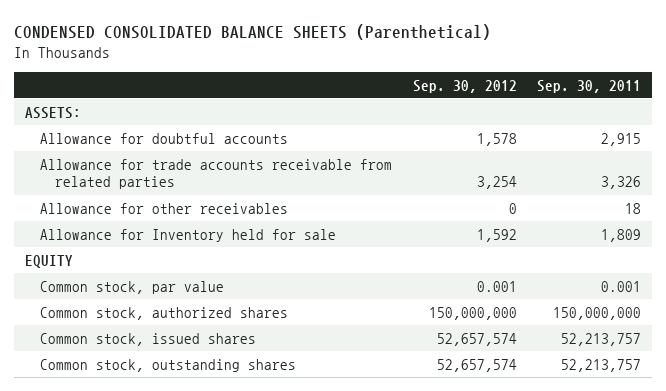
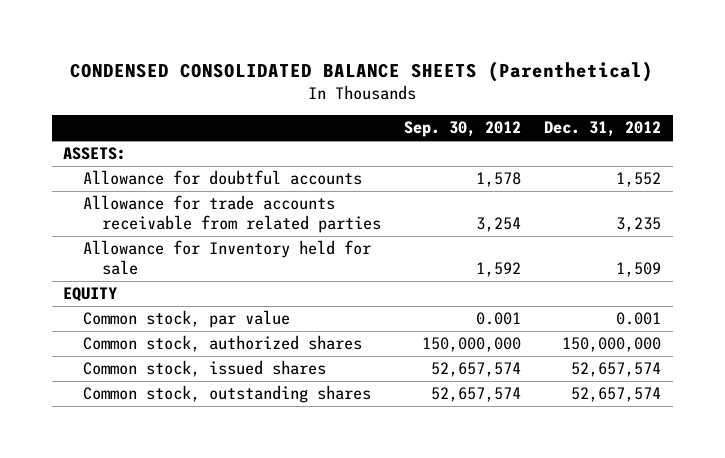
[537,79,642,93] Sep. 30, 2011 -> none
none -> [544,121,662,138] Dec. 31, 2012
[39,202,288,214] Allowance for other receivables -> none

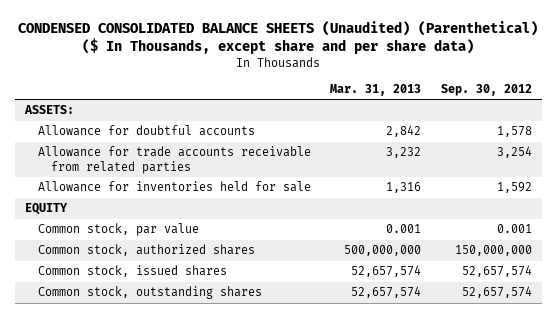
[70,61,654,83] CONDENSED CONSOLIDATED BALANCE SHEETS (Parenthetical) -> [18,21,539,55] CONDENSED CONSOLIDATED BALANCE SHEETS (Unaudited) (Parenthetical) ($ In Thousands, except share and per share data)
[544,121,662,138] Dec. 31, 2012 -> none
none -> [330,83,422,96] Mar. 31, 2013
[82,240,371,275] Allowance for Inventory held for sale -> [37,181,311,193] Allowance for inventories held for sale

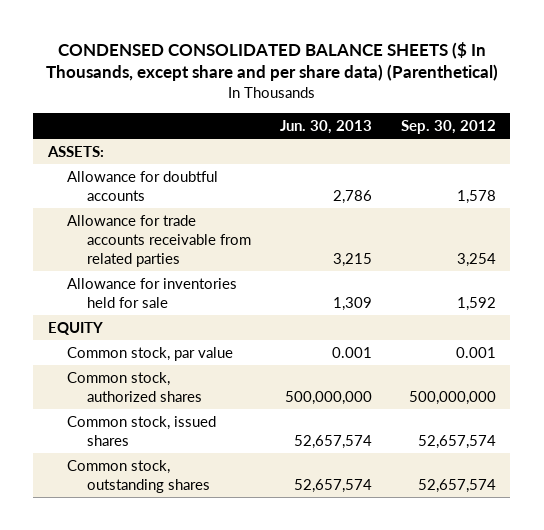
[18,21,539,55] CONDENSED CONSOLIDATED BALANCE SHEETS (Unaudited) (Parenthetical) ($ In Thousands, except share and per share data) -> [45,41,498,82] CONDENSED CONSOLIDATED BALANCE SHEETS ($ In Thousands, except share and per share data) (Parenthetical)
[330,83,422,96] Mar. 31, 2013 -> none
none -> [279,119,372,134] Jun. 30, 2013
[454,245,532,257] 150,000,000 -> [408,390,496,405] 500,000,000

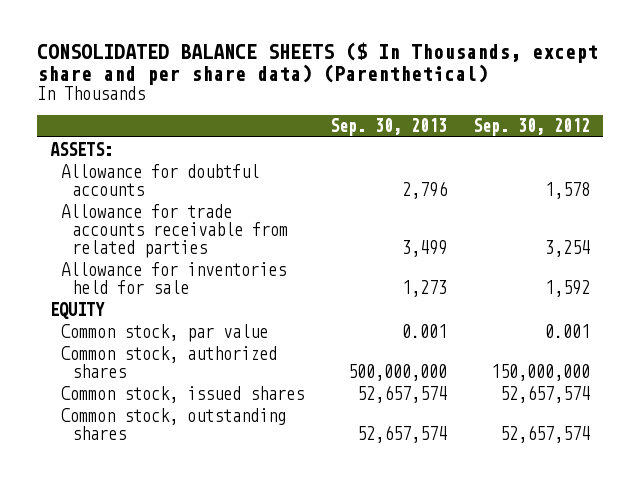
[45,41,498,82] CONDENSED CONSOLIDATED BALANCE SHEETS ($ In Thousands, except share and per share data) (Parenthetical) -> [37,42,599,86] CONSOLIDATED BALANCE SHEETS ($ In Thousands, except share and per share data) (Parenthetical)
[279,119,372,134] Jun. 30, 2013 -> none
none -> [330,118,448,137] Sep. 30, 2013
[408,390,496,405] 500,000,000 -> [491,363,591,381] 150,000,000

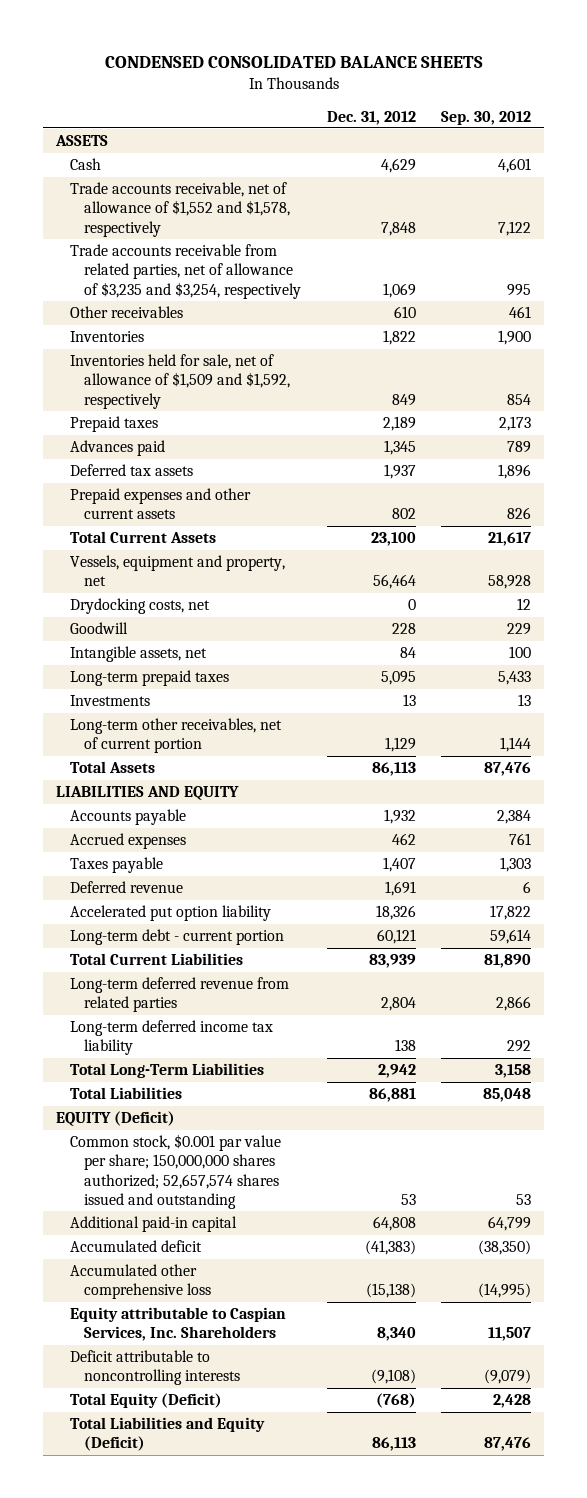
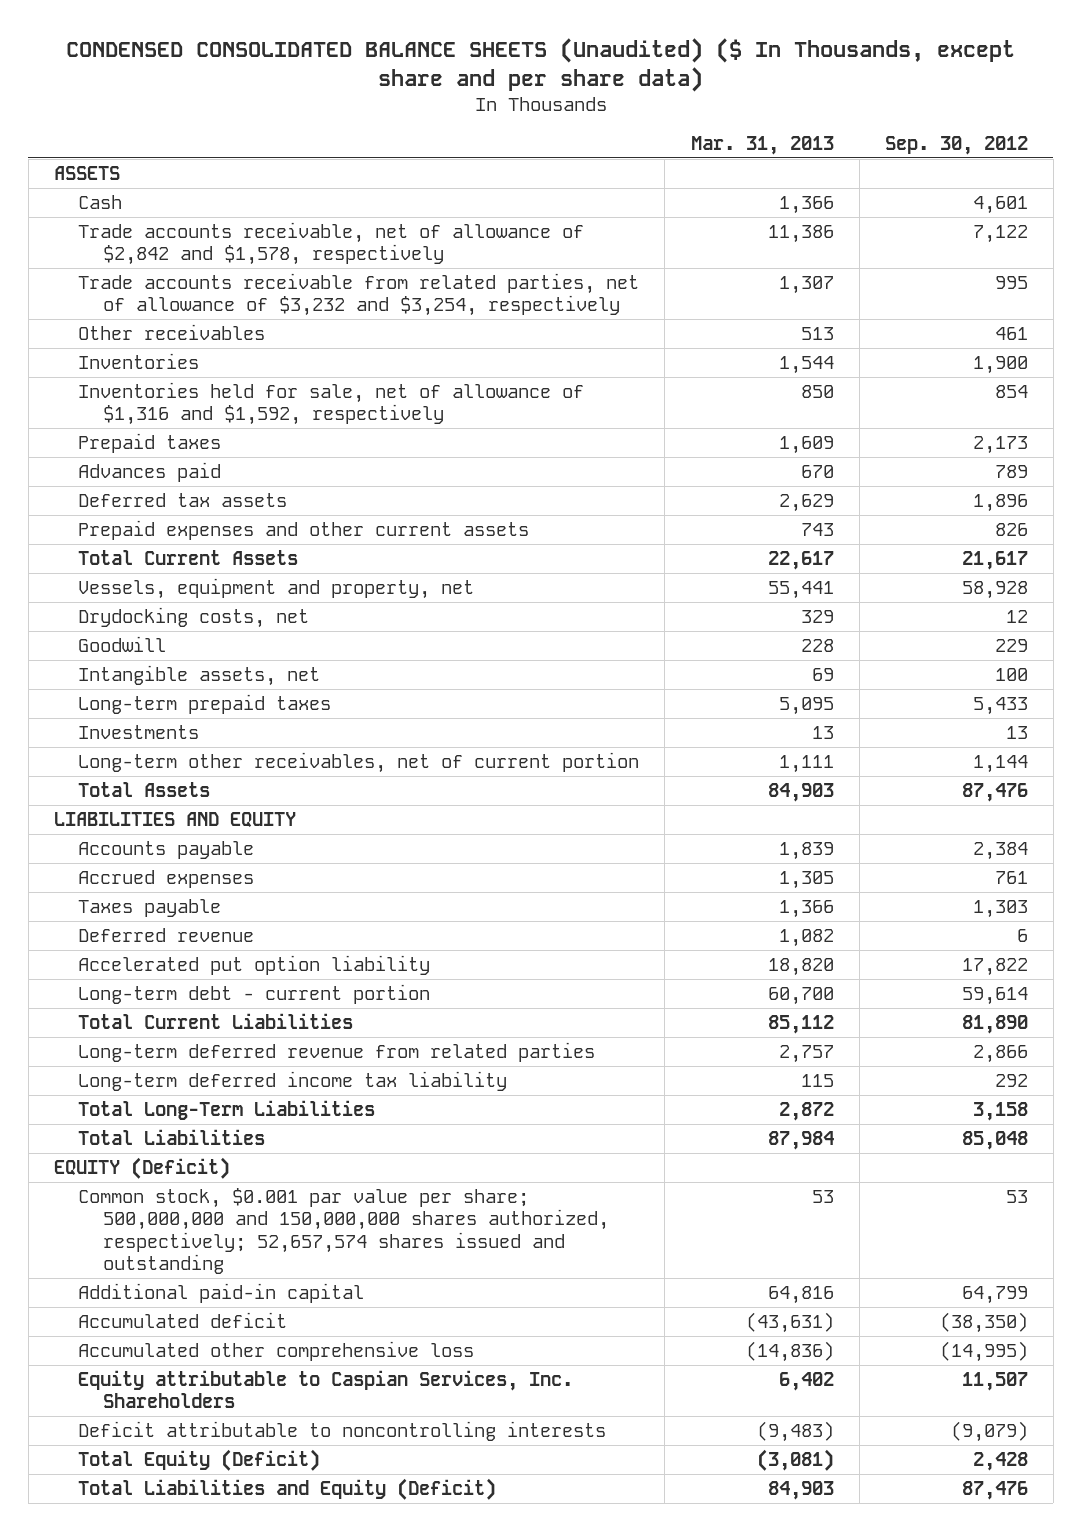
[104,55,483,68] CONDENSED CONSOLIDATED BALANCE SHEETS -> [65,37,1015,92] CONDENSED CONSOLIDATED BALANCE SHEETS (Unaudited) ($ In Thousands, except share and per share data)
[326,110,416,125] Dec. 31, 2012 -> none
none -> [690,135,834,155] Mar. 31, 2013
[70,182,291,237] Trade accounts receivable, net of allowance of $1,552 and $1,578, respectively -> [78,221,585,266] Trade accounts receivable, net of allowance of $2,842 and $1,578, respectively
[70,244,302,299] Trade accounts receivable from related parties, net of allowance of $3,235 and $3,254, respectively -> [78,272,640,317] Trade accounts receivable from related parties, net of allowance of $3,232 and $3,254, respectively
[70,354,291,409] Inventories held for sale, net of allowance of $1,509 and $1,592, respectively -> [78,381,585,426] Inventories held for sale, net of allowance of $1,316 and $1,592, respectively
[70,1134,282,1209] Common stock, $0.001 par value per share; 150,000,000 shares authorized; 52,657,574 shares issued and outstanding -> [78,1187,609,1275] Common stock, $0.001 par value per share; 500,000,000 and 150,000,000 shares authorized, respectively; 52,657,574 shares issued and outstanding

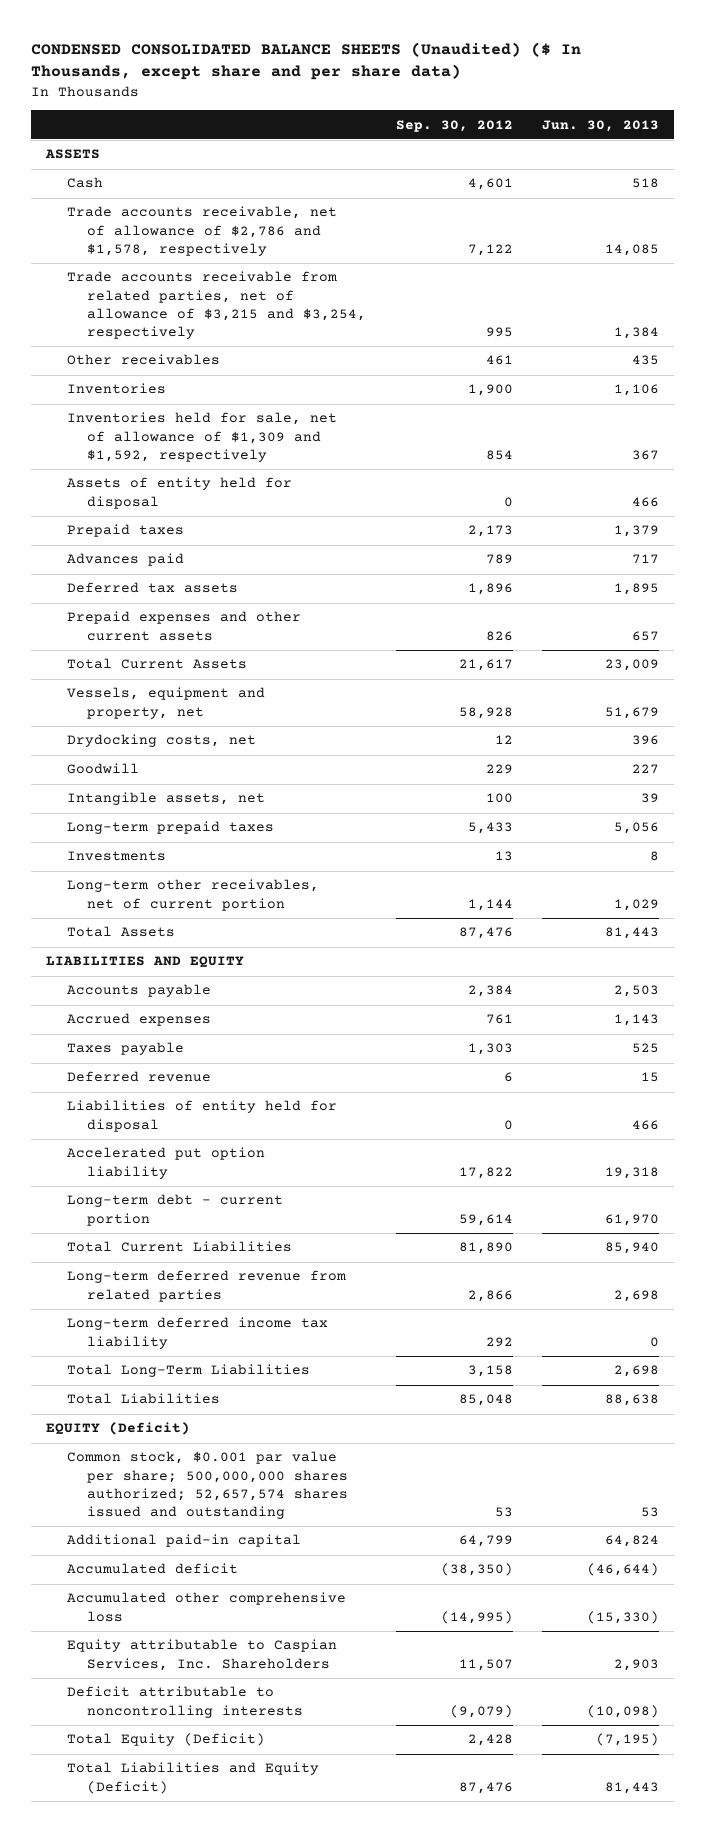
[690,135,834,155] Mar. 31, 2013 -> none
none -> [542,119,660,132] Jun. 30, 2013
[78,221,585,266] Trade accounts receivable, net of allowance of $2,842 and $1,578, respectively -> [66,206,337,256] Trade accounts receivable, net of allowance of $2,786 and $1,578, respectively
[78,272,640,317] Trade accounts receivable from related parties, net of allowance of $3,232 and $3,254, respectively -> [66,271,367,340] Trade accounts receivable from related parties, net of allowance of $3,215 and $3,254, respectively
[78,381,585,426] Inventories held for sale, net of allowance of $1,316 and $1,592, respectively -> [66,412,337,462] Inventories held for sale, net of allowance of $1,309 and $1,592, respectively
none -> [66,477,292,509] Assets of entity held for disposal
none -> [66,1100,337,1132] Liabilities of entity held for disposal
[78,1187,609,1275] Common stock, $0.001 par value per share; 500,000,000 and 150,000,000 shares authorized, respectively; 52,657,574 shares issued and outstanding -> [66,1451,349,1520] Common stock, $0.001 par value per share; 500,000,000 shares authorized; 52,657,574 shares issued and outstanding

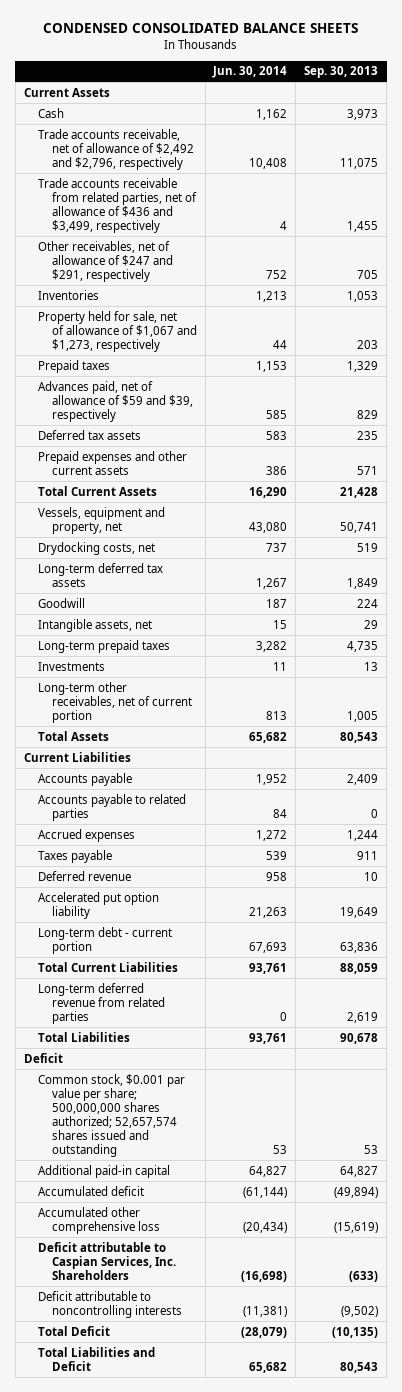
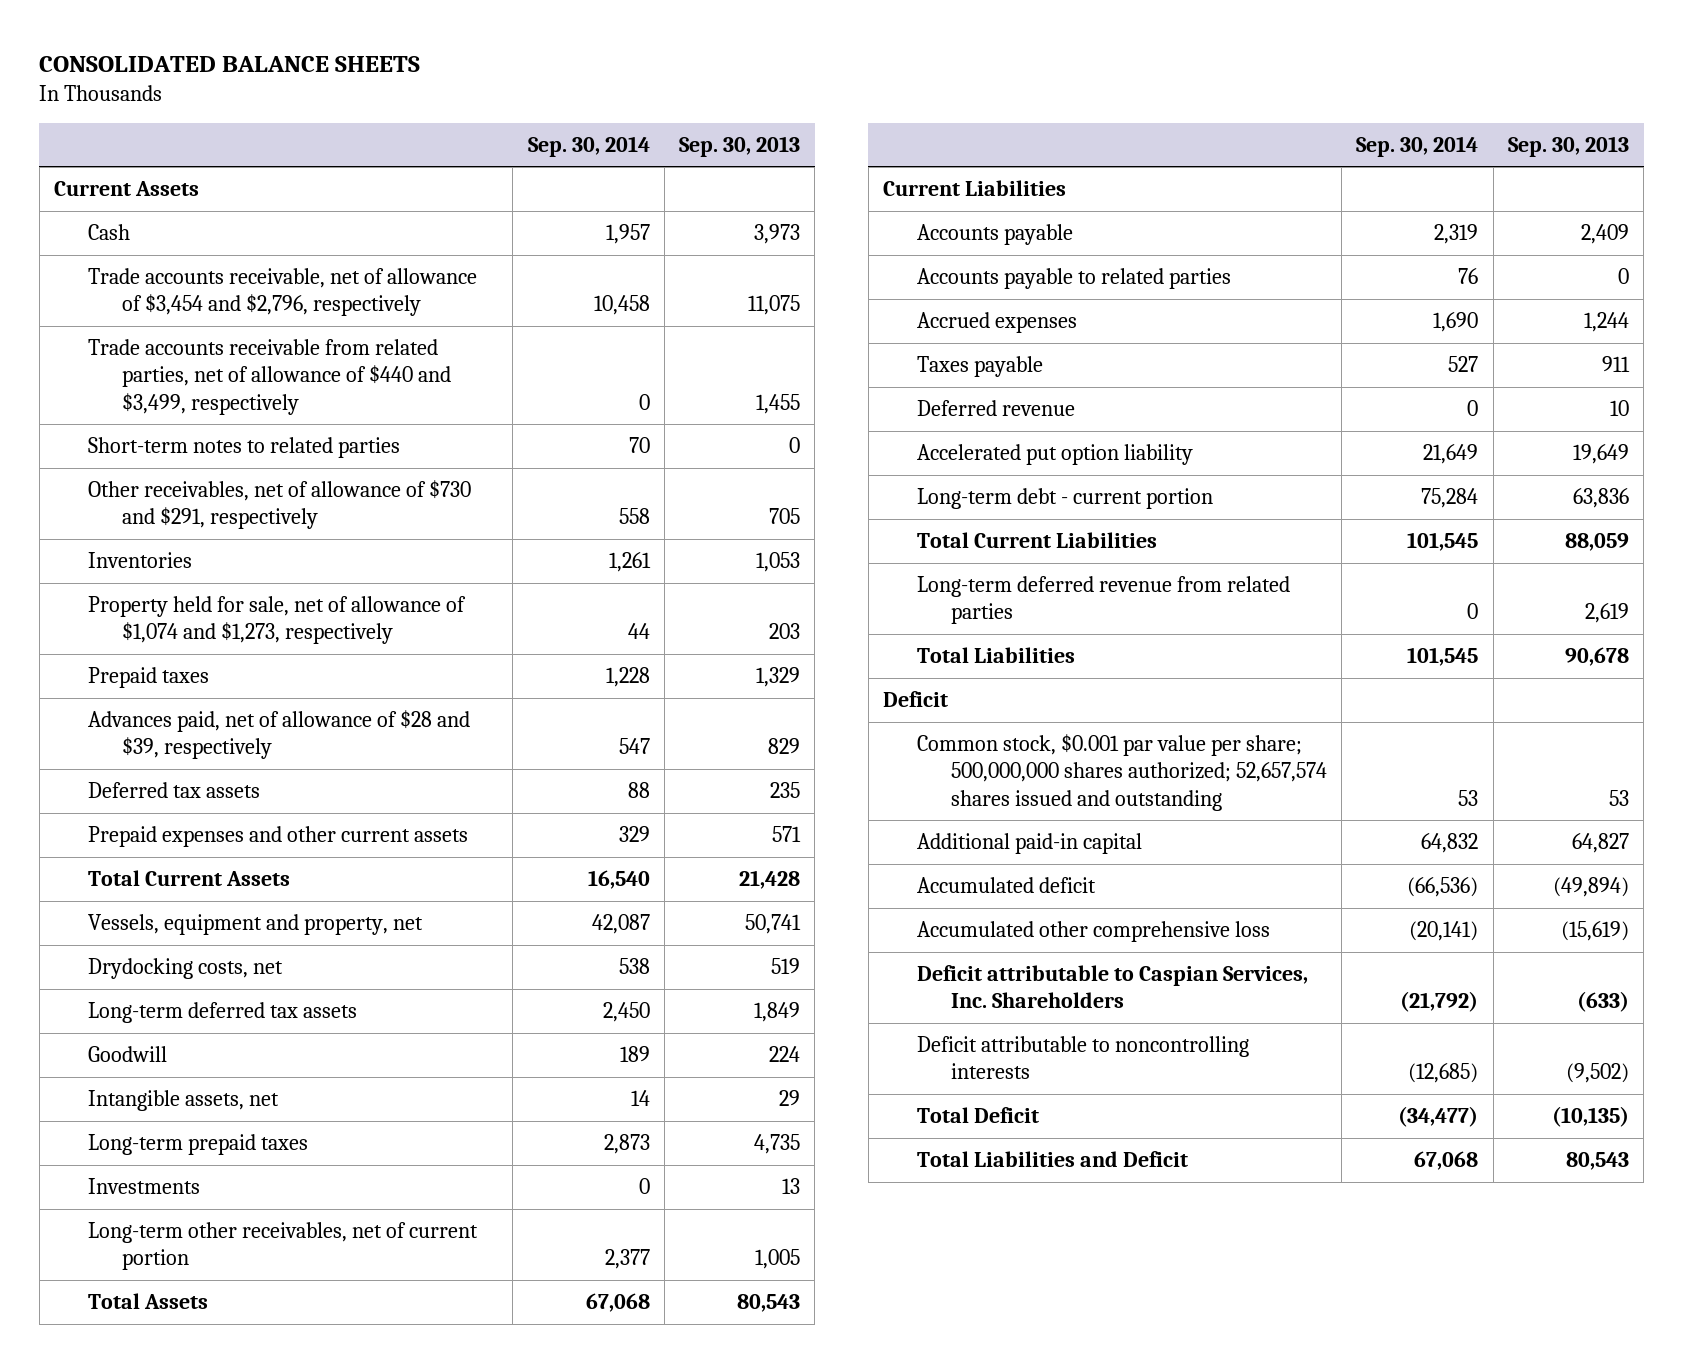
[43,23,359,34] CONDENSED CONSOLIDATED BALANCE SHEETS -> [39,56,421,73] CONSOLIDATED BALANCE SHEETS
[212,66,288,79] Jun. 30, 2014 -> none
none -> [527,135,650,157] Sep. 30, 2014
[37,128,194,170] Trade accounts receivable, net of allowance of $2,492 and $2,796, respectively -> [88,268,478,317] Trade accounts receivable, net of allowance of $3,454 and $2,796, respectively
[37,177,197,233] Trade accounts receivable from related parties, net of allowance of $436 and $3,499, respectively -> [88,339,452,415] Trade accounts receivable from related parties, net of allowance of $440 and $3,499, respectively
none -> [88,437,401,459] Short-term notes to related parties
[37,240,173,282] Other receivables, net of allowance of $247 and $291, respectively -> [88,480,472,530] Other receivables, net of allowance of $730 and $291, respectively
[37,310,197,352] Property held for sale, net of allowance of $1,067 and $1,273, respectively -> [88,596,467,645] Property held for sale, net of allowance of $1,074 and $1,273, respectively
[37,380,193,422] Advances paid, net of allowance of $59 and $39, respectively -> [88,710,471,760] Advances paid, net of allowance of $28 and $39, respectively

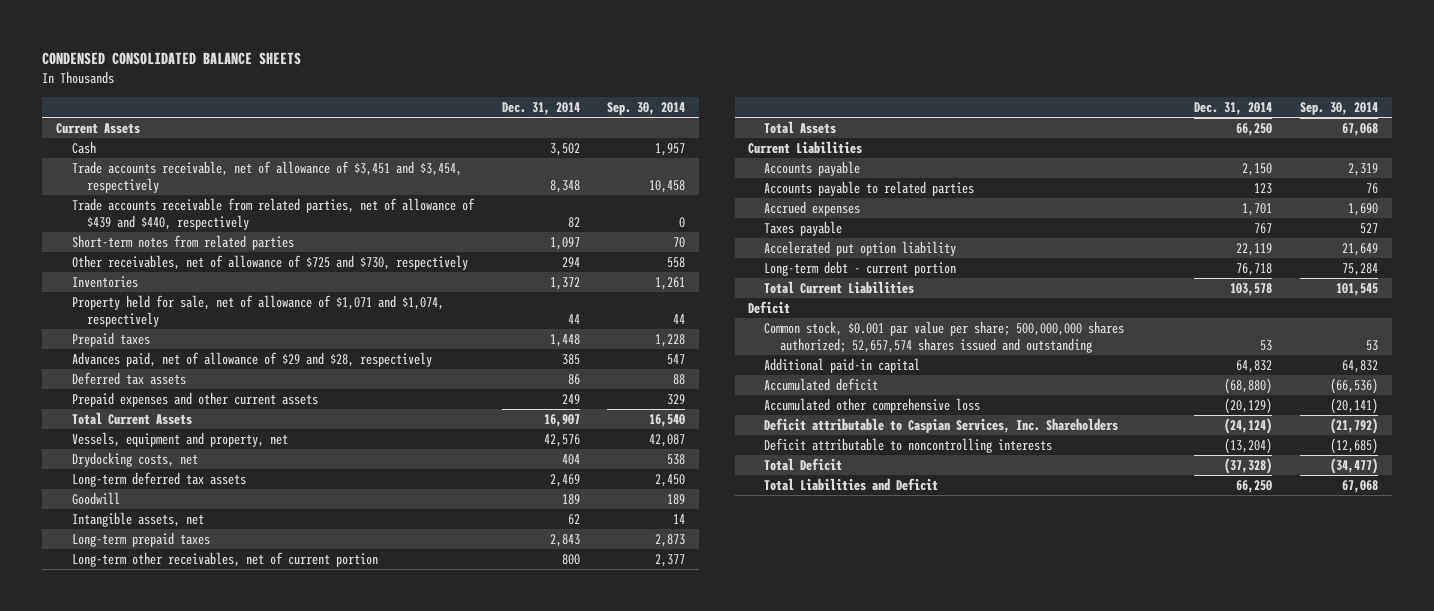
[39,56,421,73] CONSOLIDATED BALANCE SHEETS -> [42,52,302,66] CONDENSED CONSOLIDATED BALANCE SHEETS
[679,135,801,157] Sep. 30, 2013 -> none
none -> [501,102,580,116] Dec. 31, 2014
[88,268,478,317] Trade accounts receivable, net of allowance of $3,454 and $2,796, respectively -> [71,161,462,193] Trade accounts receivable, net of allowance of $3,451 and $3,454, respectively
[88,339,452,415] Trade accounts receivable from related parties, net of allowance of $440 and $3,499, respectively -> [71,198,475,230] Trade accounts receivable from related parties, net of allowance of $439 and $440, respectively
[88,437,401,459] Short-term notes to related parties -> [71,235,294,251] Short-term notes from related parties
[88,480,472,530] Other receivables, net of allowance of $730 and $291, respectively -> [71,255,468,271] Other receivables, net of allowance of $725 and $730, respectively
[88,596,467,645] Property held for sale, net of allowance of $1,074 and $1,273, respectively -> [71,295,444,327] Property held for sale, net of allowance of $1,071 and $1,074, respectively
[88,710,471,760] Advances paid, net of allowance of $28 and $39, respectively -> [71,352,432,368] Advances paid, net of allowance of $29 and $28, respectively
[88,1178,201,1195] Investments -> none
[916,400,1075,417] Deferred revenue -> none
[916,576,1290,625] Long-term deferred revenue from related parties -> none
[916,647,1075,664] Total Liabilities -> none

